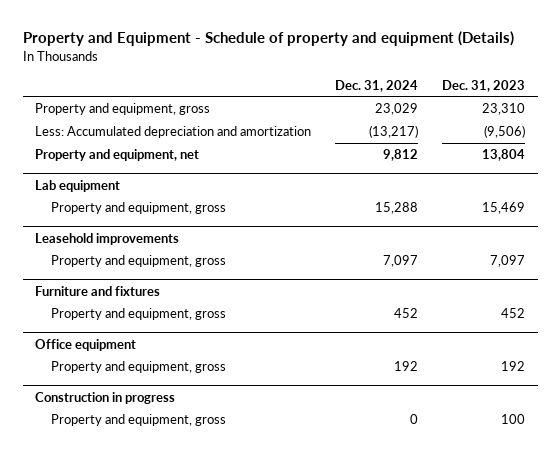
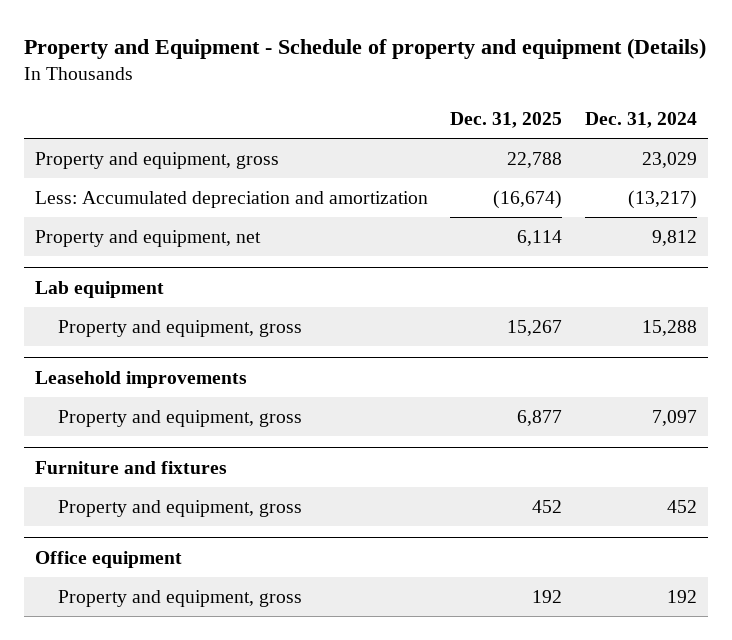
[442,79,526,92] Dec. 31, 2023 -> none
none -> [450,111,563,128] Dec. 31, 2025
[34,391,175,404] Construction in progress -> none
[51,413,227,426] Property and equipment, gross -> none

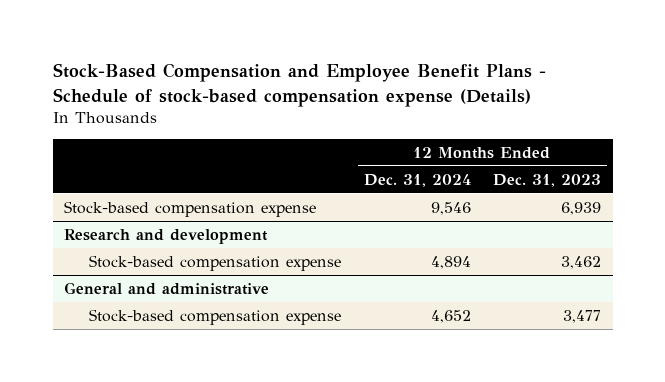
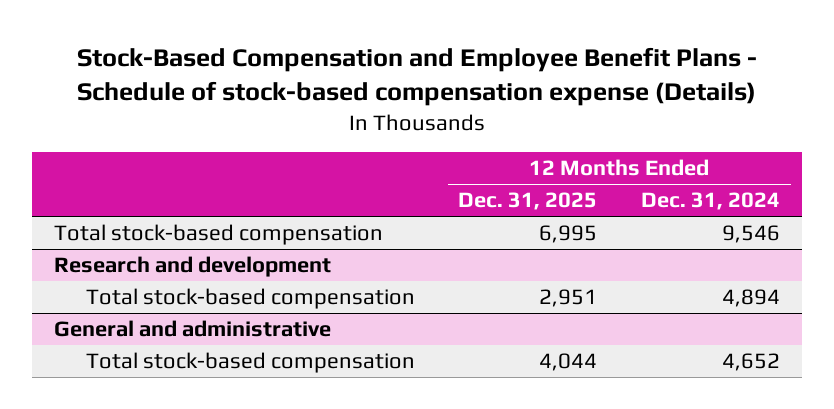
[493,173,602,187] Dec. 31, 2023 -> none
none -> [458,192,598,211] Dec. 31, 2025
[64,200,317,217] Stock-based compensation expense -> [53,224,383,246] Total stock-based compensation
[88,254,341,271] Stock-based compensation expense -> [85,288,415,310] Total stock-based compensation
[88,308,341,325] Stock-based compensation expense -> [85,352,415,374] Total stock-based compensation

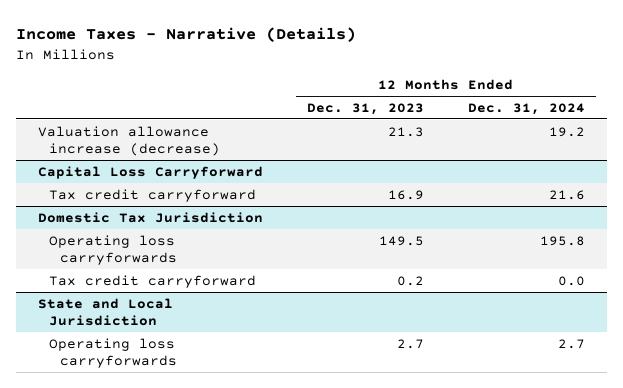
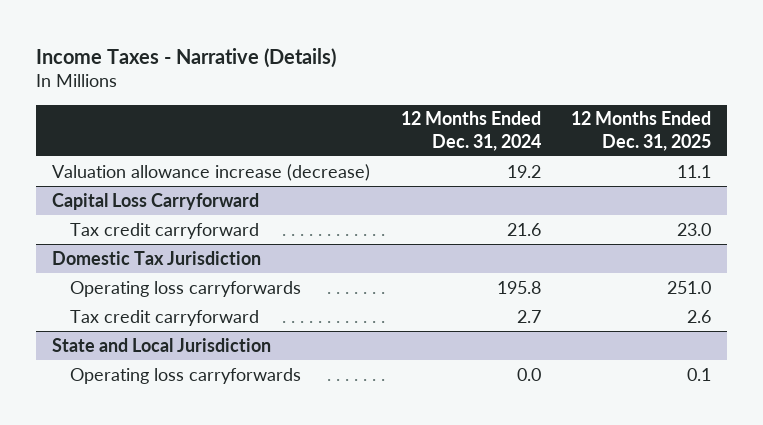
[307,102,425,115] Dec. 31, 2023 -> none
none -> [571,111,712,151] 12 Months Ended Dec. 31, 2025
[557,275,585,286] 0.0 -> [516,309,541,323] 2.7
[557,338,585,349] 2.7 -> [516,367,541,381] 0.0

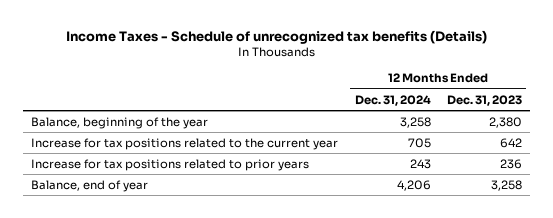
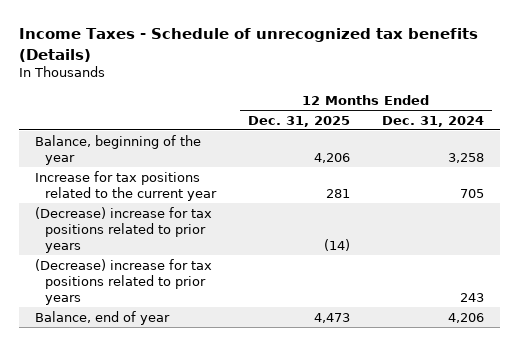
[447,94,523,106] Dec. 31, 2023 -> none
none -> [248,115,351,127] Dec. 31, 2025
none -> [35,206,213,253] (Decrease) increase for tax positions related to prior years
[31,158,310,171] Increase for tax positions related to prior years -> [35,258,213,305] (Decrease) increase for tax positions related to prior years

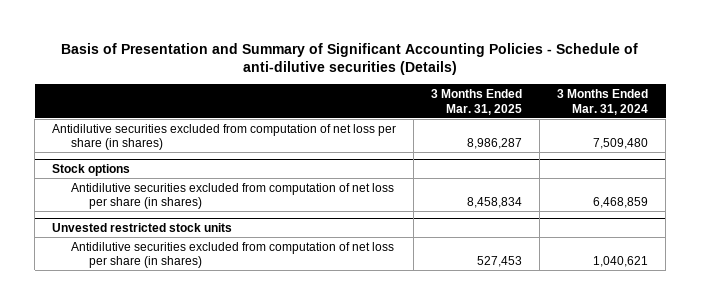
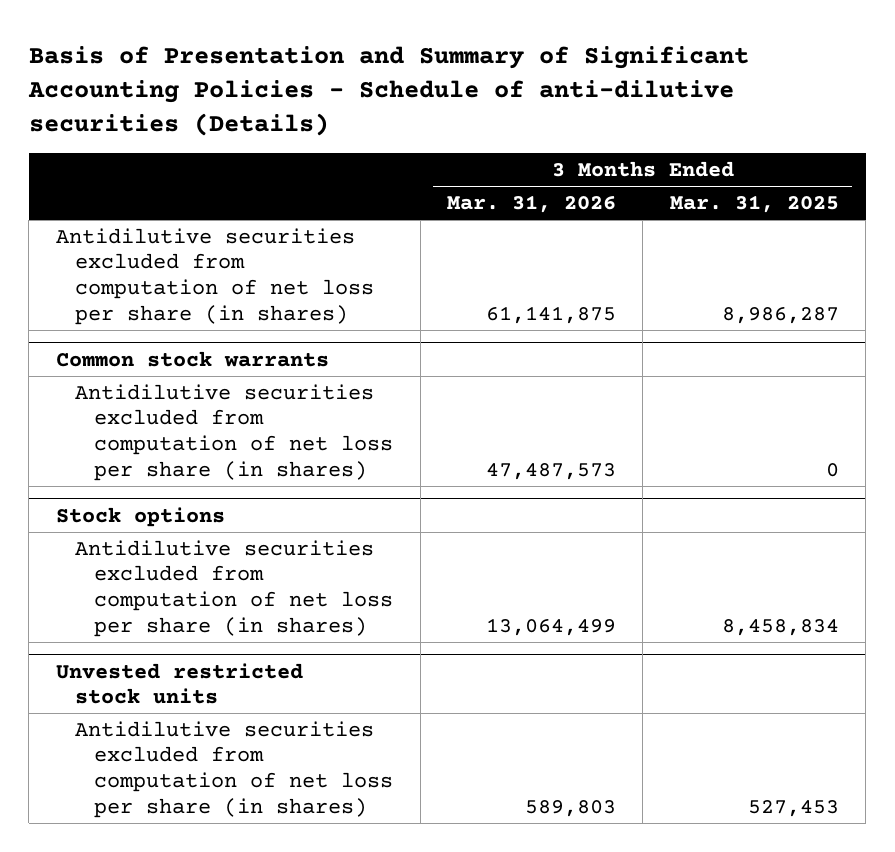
[557,89,649,115] 3 Months Ended Mar. 31, 2024 -> none
none -> [446,194,616,213] Mar. 31, 2026
none -> [55,350,329,367] Common stock warrants
none -> [74,383,394,481] Antidilutive securities excluded from computation of net loss per share (in shares)

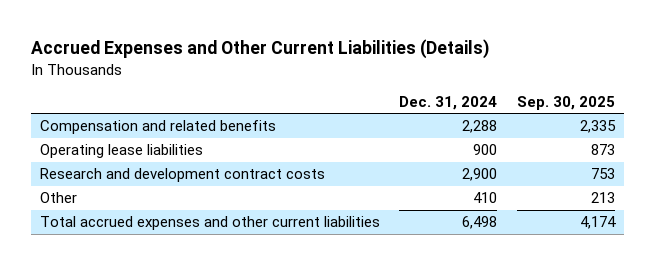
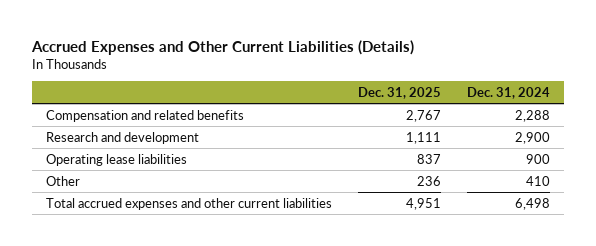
[516,95,615,110] Sep. 30, 2025 -> none
none -> [357,86,441,99] Dec. 31, 2025
none -> [45,131,199,144] Research and development
[40,168,326,183] Research and development contract costs -> none

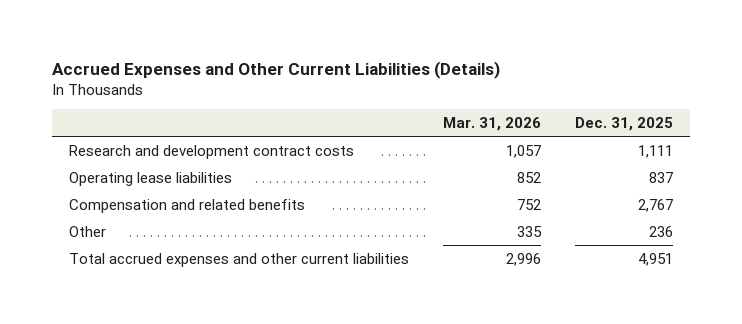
[467,86,551,99] Dec. 31, 2024 -> none
none -> [442,117,541,132] Mar. 31, 2026
[45,131,199,144] Research and development -> [68,144,354,159] Research and development contract costs
[45,109,244,122] Compensation and related benefits -> [68,198,305,213] Compensation and related benefits

